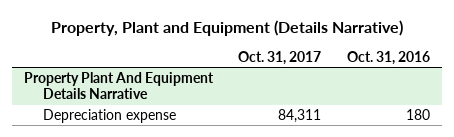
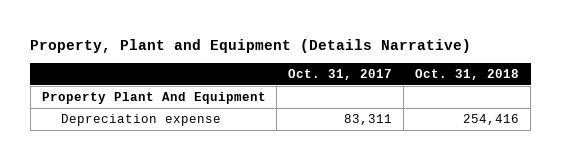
[346,50,430,65] Oct. 31, 2016 -> none
none -> [415,68,520,80] Oct. 31, 2018
[24,72,215,100] Property Plant And Equipment Details Narrative -> [41,92,266,105] Property Plant And Equipment
[278,109,322,124] 84,311 -> [344,114,393,126] 83,311

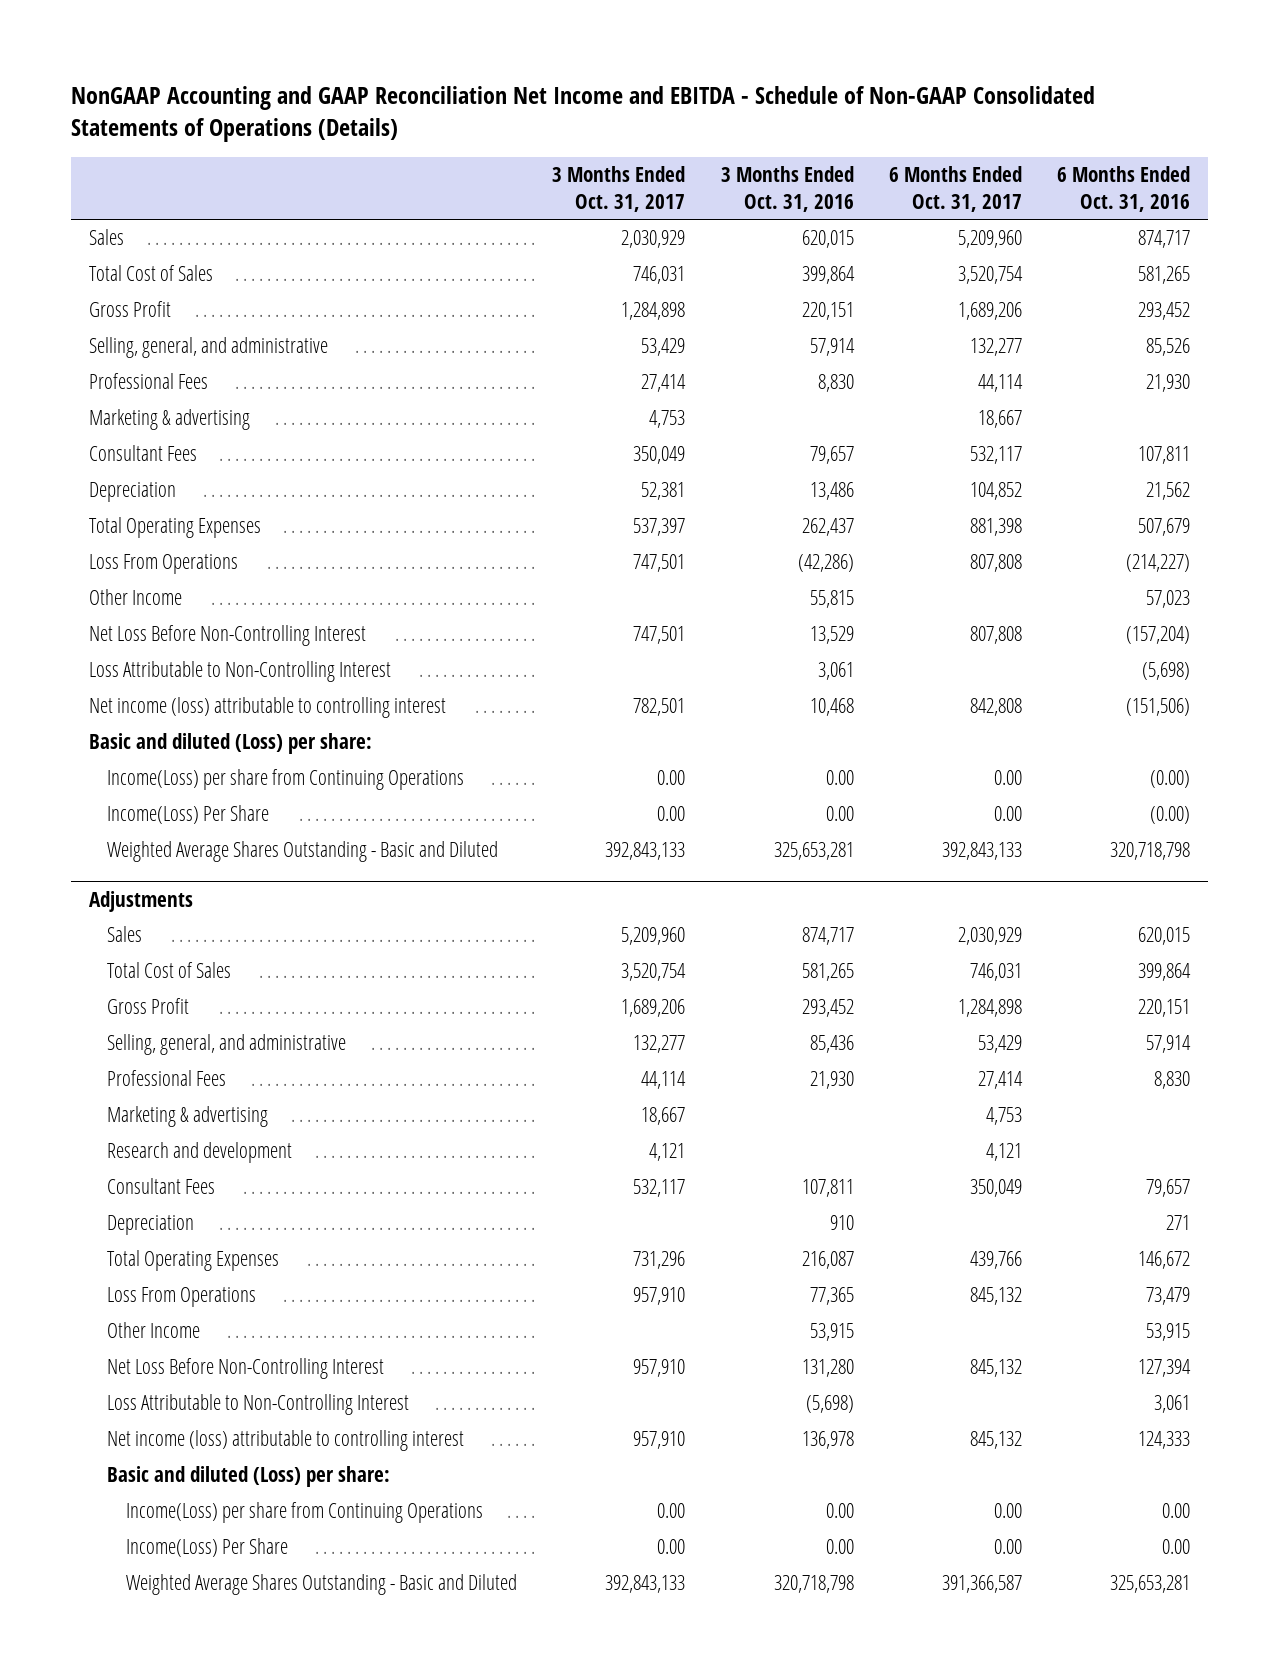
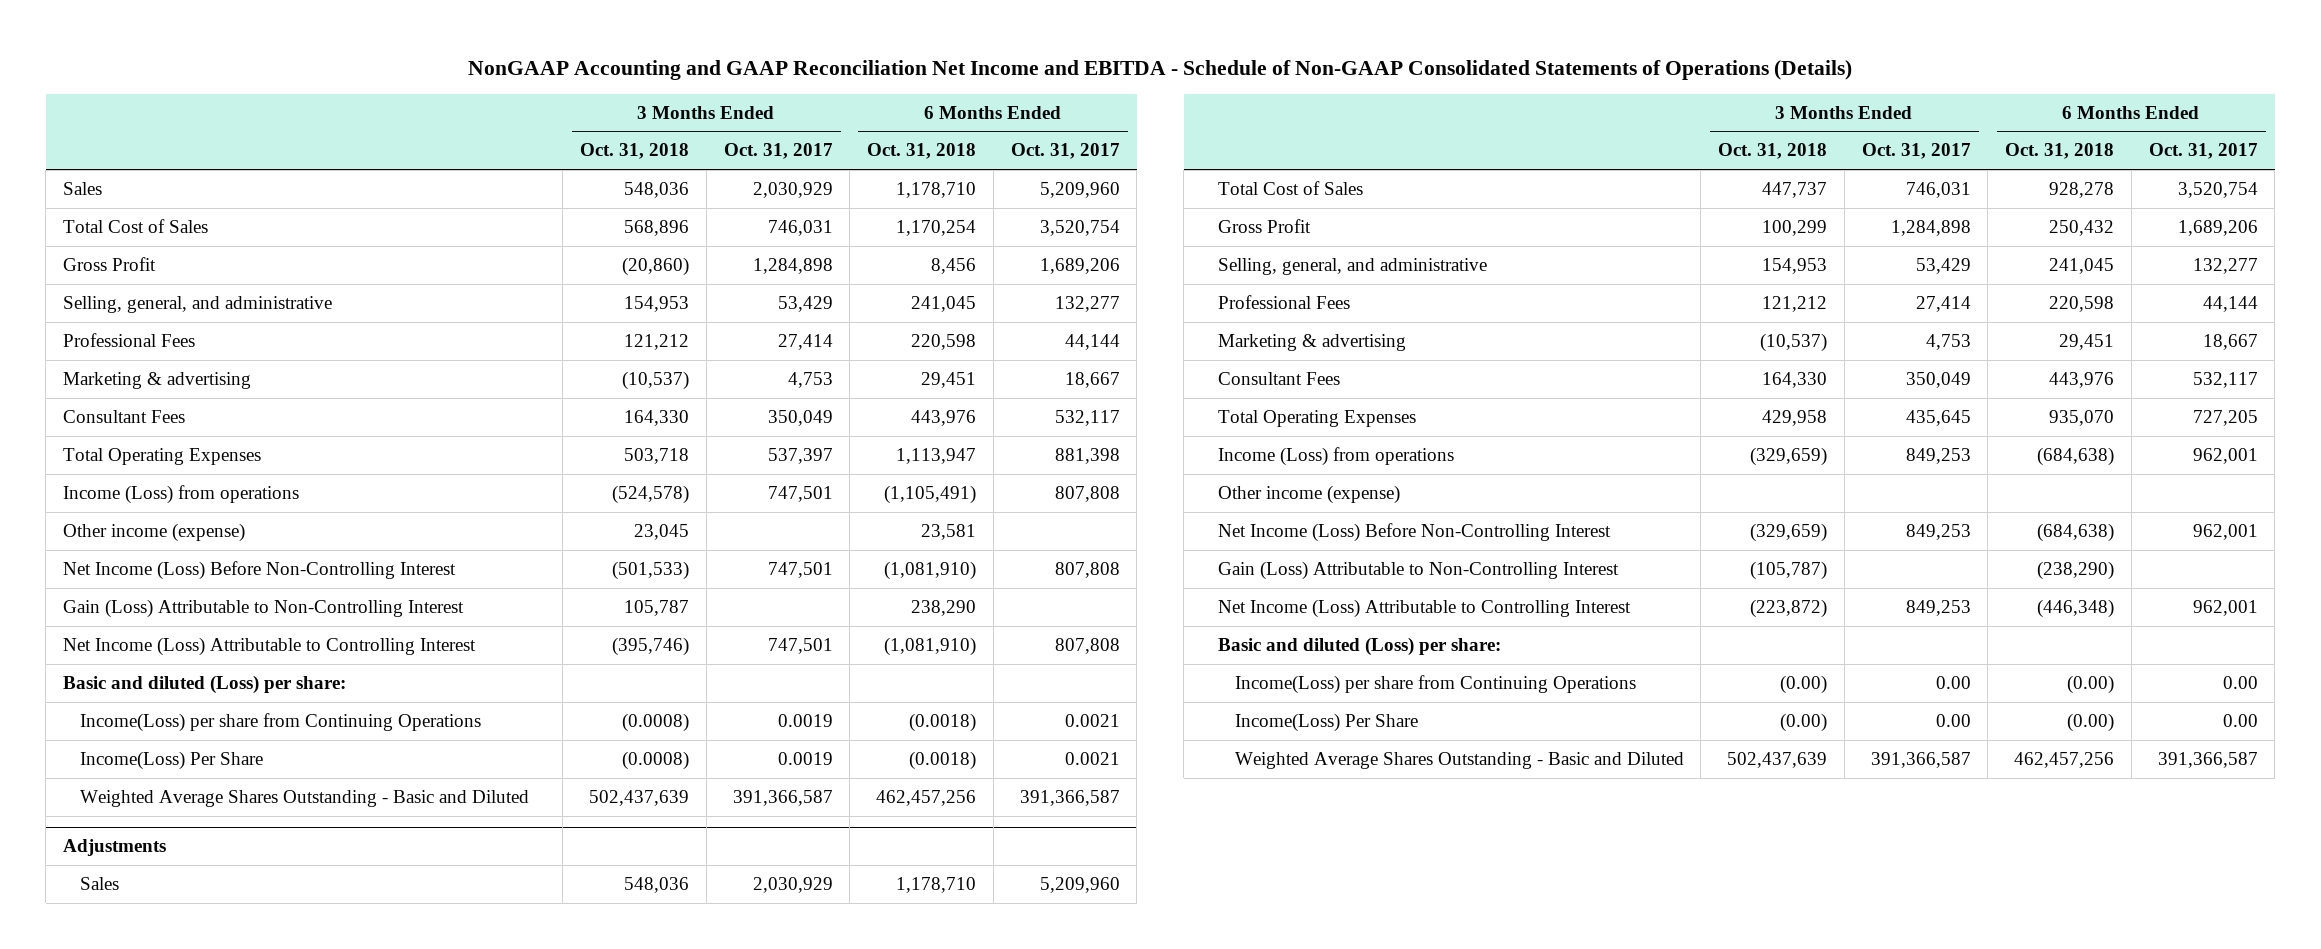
[720,166,854,212] 3 Months Ended Oct. 31, 2016 -> none
[1057,166,1191,212] 6 Months Ended Oct. 31, 2016 -> none
none -> [580,143,690,160] Oct. 31, 2018
none -> [867,143,977,160] Oct. 31, 2018
[977,374,1023,393] 44,114 -> [1064,333,1120,350] 44,144
[88,482,176,503] Depreciation -> none
[88,554,238,575] Loss From Operations -> [63,484,300,504] Income (Loss) from operations
[88,589,182,606] Other Income -> [63,522,246,542] Other income (expense)
[88,625,366,647] Net Loss Before Non-Controlling Interest -> [63,560,457,580] Net Income (Loss) Before Non-Controlling Interest
[88,661,391,683] Loss Attributable to Non-Controlling Interest -> [63,598,465,618] Gain (Loss) Attributable to Non-Controlling Interest
[88,697,446,719] Net income (loss) attributable to controlling interest -> [63,636,477,656] Net Income (Loss) Attributable to Controlling Interest
[633,698,686,717] 782,501 -> [767,637,833,654] 747,501
[969,698,1022,717] 842,808 -> [1054,637,1120,654] 807,808
[657,770,686,786] 0.00 -> [777,713,833,727] 0.0019
[993,770,1022,786] 0.00 -> [1064,713,1120,727] 0.0021
[657,806,686,822] 0.00 -> [777,751,833,765] 0.0019
[993,806,1022,822] 0.00 -> [1064,751,1120,765] 0.0021
[605,842,686,861] 392,843,133 -> [732,789,833,806] 391,366,587
[941,842,1022,861] 392,843,133 -> [1019,789,1120,806] 391,366,587
[107,1142,293,1164] Research and development -> none
[107,1215,195,1236] Depreciation -> none
[621,927,686,946] 5,209,960 -> [752,876,833,893] 2,030,929
[957,927,1022,946] 2,030,929 -> [1039,876,1120,893] 5,209,960
[621,963,687,982] 3,520,754 -> [1905,181,1971,198] 746,031
[969,963,1022,982] 746,031 -> [2177,181,2258,198] 3,520,754
[621,999,686,1018] 1,689,206 -> [1890,219,1971,236] 1,284,898
[957,999,1022,1018] 1,284,898 -> [2177,219,2258,236] 1,689,206
[633,1035,686,1054] 132,277 -> [1915,257,1971,274] 53,429
[977,1035,1022,1054] 53,429 -> [2192,257,2258,274] 132,277
[641,1071,687,1090] 44,114 -> [1915,295,1971,312] 27,414
[977,1071,1023,1090] 27,414 -> [2202,295,2258,312] 44,144
[641,1107,686,1126] 18,667 -> [1925,333,1971,350] 4,753
[985,1107,1022,1126] 4,753 -> [2202,333,2258,350] 18,667
[633,1179,686,1198] 532,117 -> [1905,371,1971,388] 350,049
[969,1179,1022,1198] 350,049 -> [2192,371,2258,388] 532,117
[633,1251,686,1270] 731,296 -> [1905,409,1971,426] 435,645
[969,1251,1022,1270] 439,766 -> [2192,409,2258,426] 727,205
[107,1287,257,1308] Loss From Operations -> [1217,446,1454,466] Income (Loss) from operations
[633,1287,686,1306] 957,910 -> [1905,447,1971,464] 849,253
[969,1287,1022,1306] 845,132 -> [2192,447,2258,464] 962,001
[107,1322,201,1339] Other Income -> [1217,484,1400,504] Other income (expense)
[107,1358,385,1380] Net Loss Before Non-Controlling Interest -> [1217,522,1611,542] Net Income (Loss) Before Non-Controlling Interest
[633,1359,686,1378] 957,910 -> [1905,523,1971,540] 849,253
[969,1359,1022,1378] 845,132 -> [2192,523,2258,540] 962,001
[107,1394,410,1416] Loss Attributable to Non-Controlling Interest -> [1217,560,1619,580] Gain (Loss) Attributable to Non-Controlling Interest
[107,1430,465,1452] Net income (loss) attributable to controlling interest -> [1217,598,1631,618] Net Income (Loss) Attributable to Controlling Interest
[633,1431,686,1450] 957,910 -> [1905,599,1971,616] 849,253
[969,1431,1022,1450] 845,132 -> [2192,599,2258,616] 962,001
[605,1575,686,1594] 392,843,133 -> [1870,751,1971,768] 391,366,587

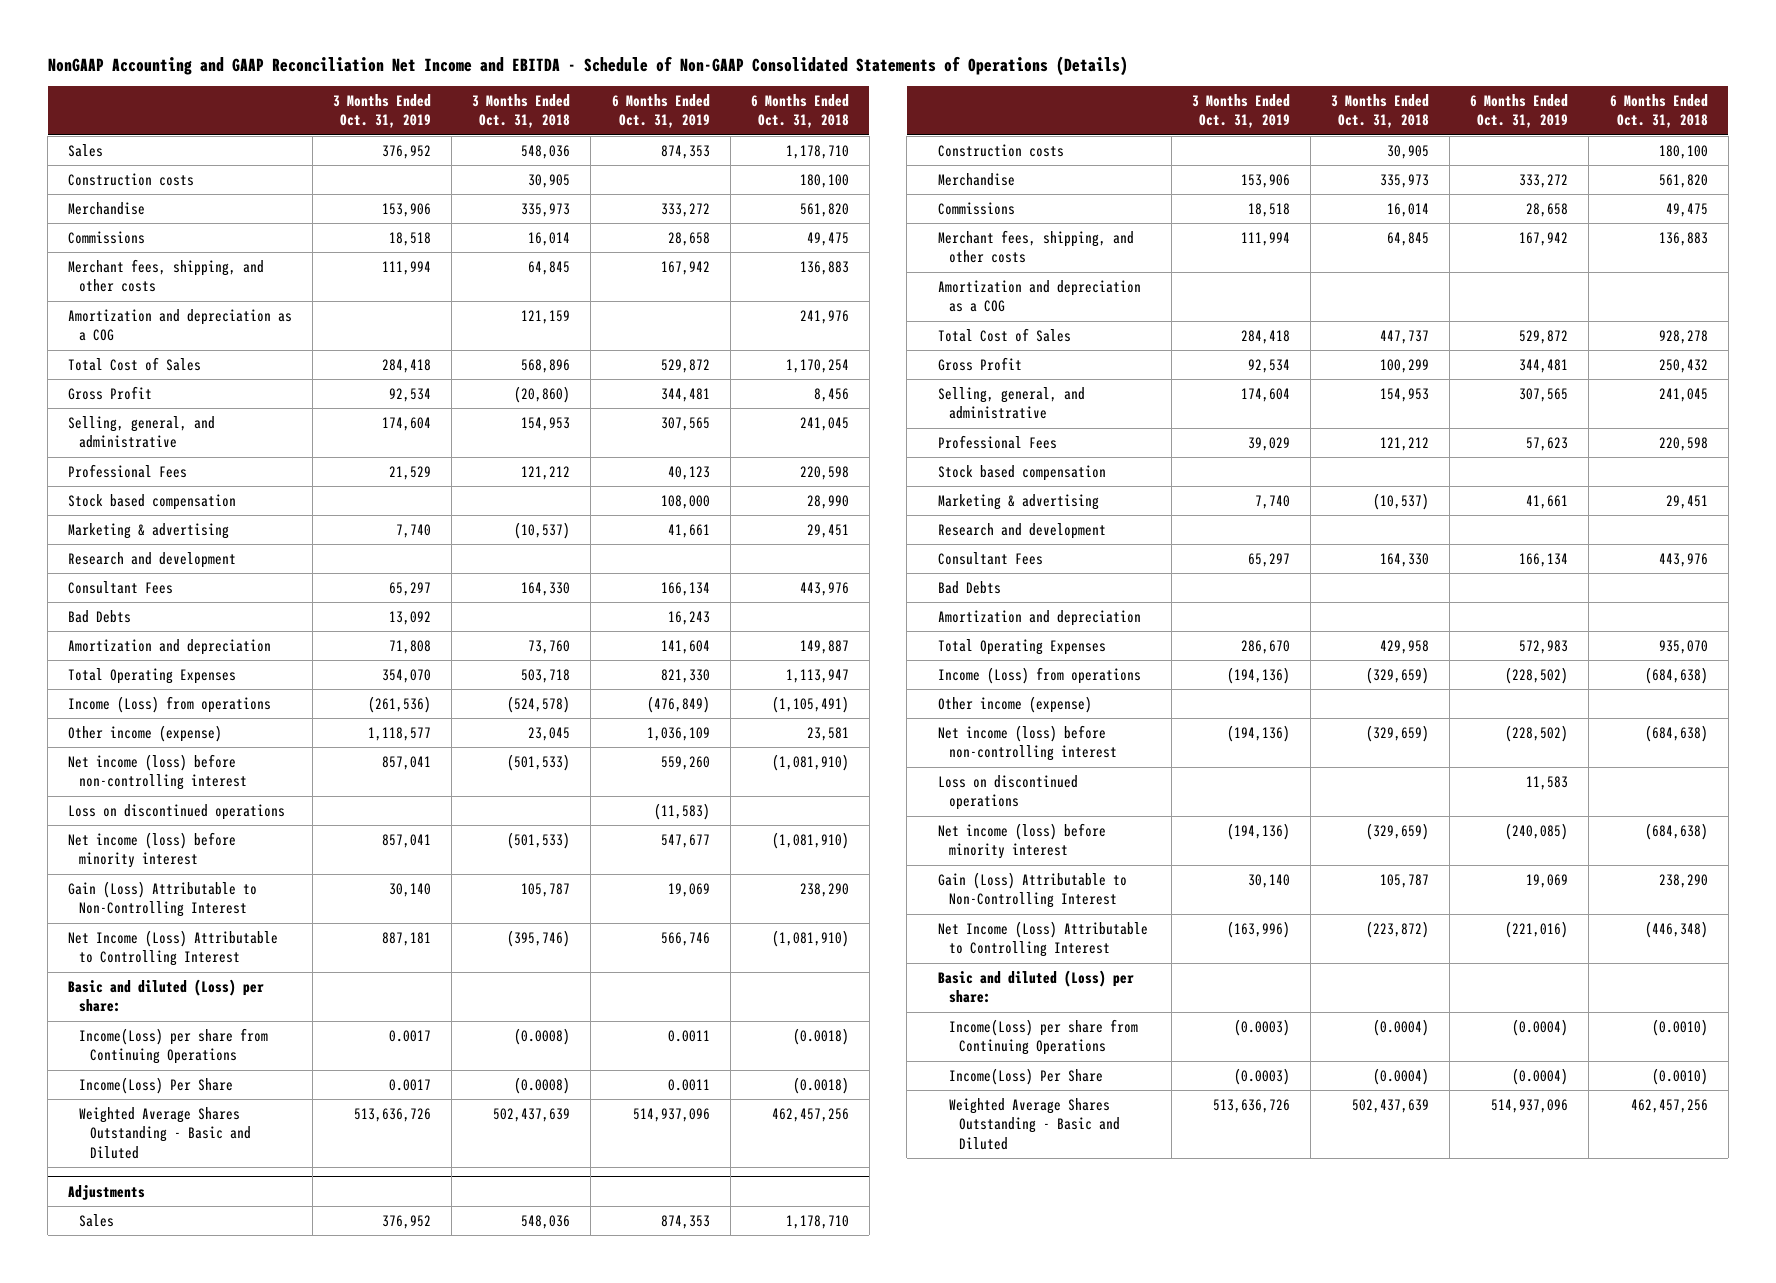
[723,143,833,160] Oct. 31, 2017 -> none
[1010,143,1120,160] Oct. 31, 2017 -> none
none -> [333,94,432,129] 3 Months Ended Oct. 31, 2019
none -> [611,94,710,129] 6 Months Ended Oct. 31, 2019
none -> [68,172,195,186] Construction costs
none -> [68,201,146,215] Merchandise
none -> [68,230,146,244] Commissions
none -> [68,258,265,293] Merchant fees, shipping, and other costs
none -> [68,308,293,342] Amortization and depreciation as a COG
none -> [68,493,237,510] Stock based compensation
none -> [68,551,237,568] Research and development
none -> [68,609,132,623] Bad Debts
none -> [68,638,272,655] Amortization and depreciation
none -> [68,753,247,791] Net income (loss) before non-controlling interest
none -> [68,803,286,820] Loss on discontinued operations
[63,560,457,580] Net Income (Loss) Before Non-Controlling Interest -> [68,831,237,869] Net income (loss) before minority interest
none -> [937,143,1064,157] Construction costs
none -> [937,172,1015,186] Merchandise
none -> [937,201,1015,215] Commissions
none -> [937,229,1134,264] Merchant fees, shipping, and other costs
none -> [937,279,1141,313] Amortization and depreciation as a COG
none -> [937,464,1106,481] Stock based compensation
none -> [937,522,1106,539] Research and development
none -> [937,580,1001,594] Bad Debts
none -> [937,609,1141,626] Amortization and depreciation
none -> [937,724,1117,762] Net income (loss) before non-controlling interest
none -> [937,774,1078,811] Loss on discontinued operations
[1217,522,1611,542] Net Income (Loss) Before Non-Controlling Interest -> [937,822,1106,860] Net income (loss) before minority interest
[1750,560,1828,580] (105,787) -> [1380,873,1430,888] 105,787
[2037,560,2115,580] (238,290) -> [1658,873,1708,888] 238,290
[1780,674,1828,694] (0.00) -> [1373,1018,1430,1036] (0.0004)
[2067,674,2115,694] (0.00) -> [1651,1018,1708,1036] (0.0010)
[1780,712,1828,732] (0.00) -> [1373,1067,1430,1085] (0.0004)
[2067,712,2115,732] (0.00) -> [1651,1067,1708,1085] (0.0010)

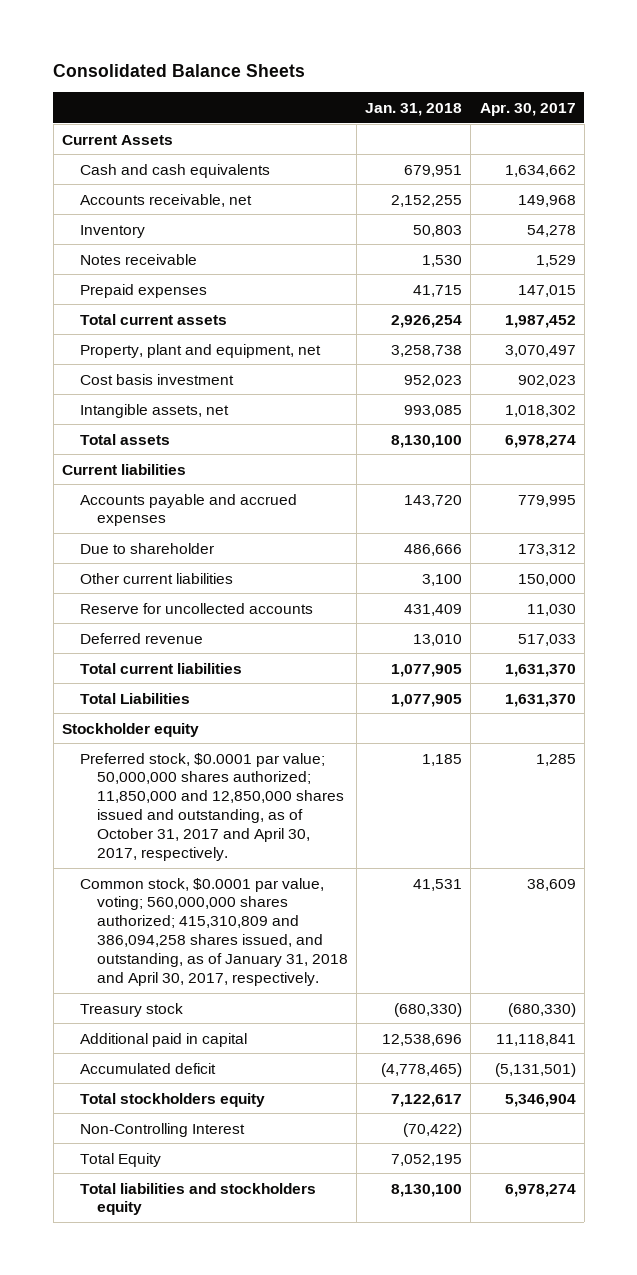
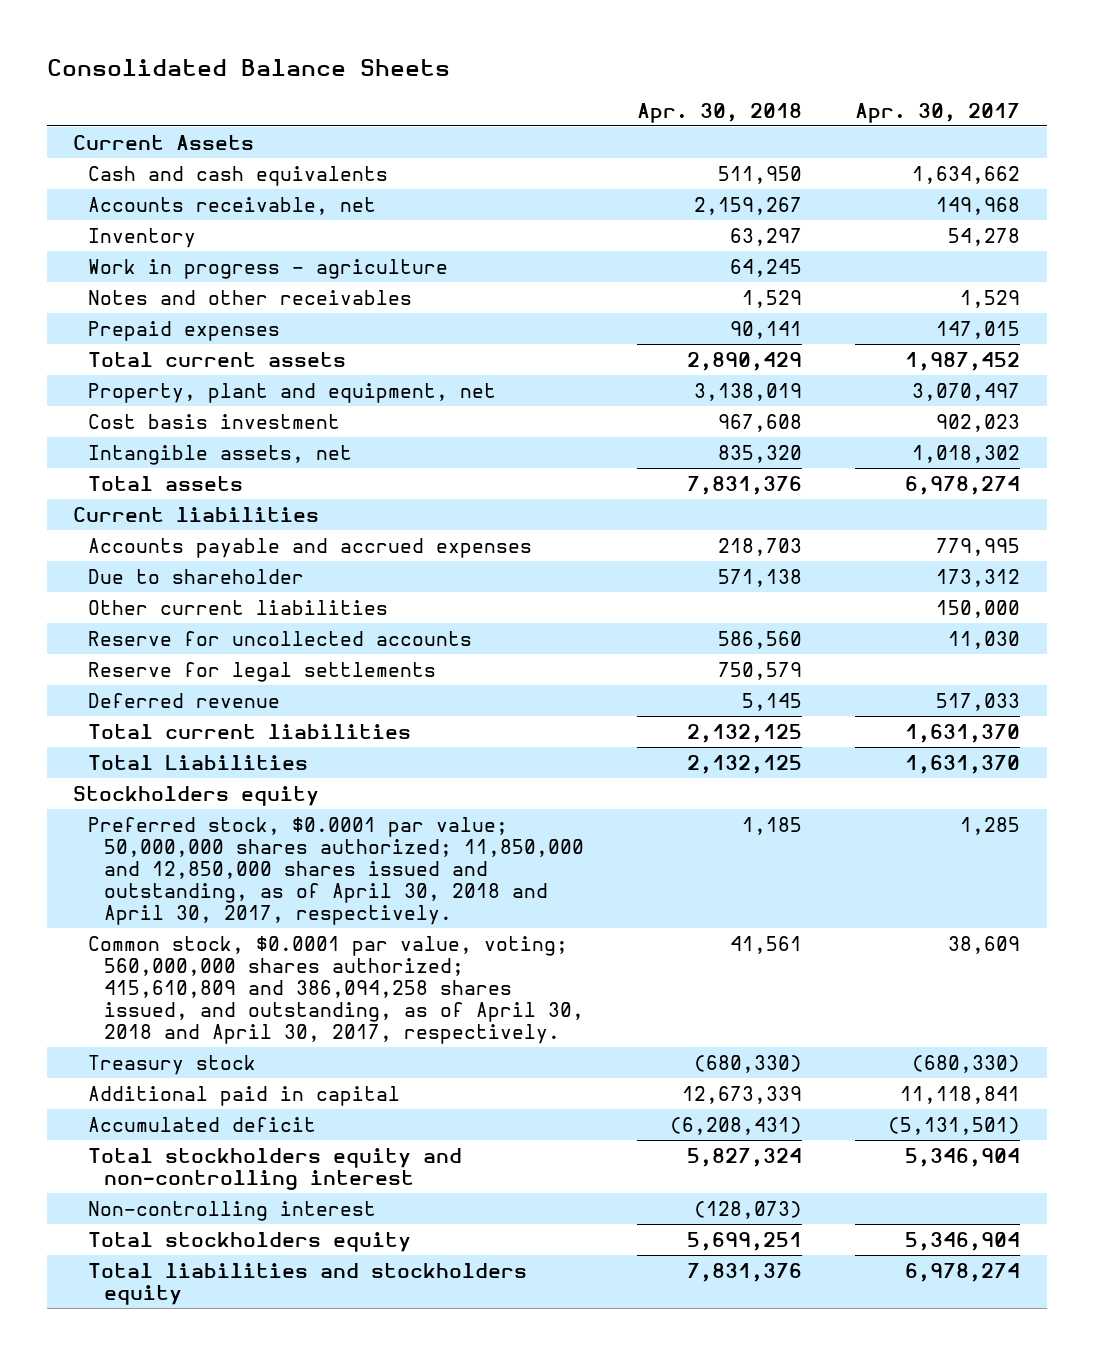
[365,102,463,116] Jan. 31, 2018 -> none
none -> [636,102,802,123] Apr. 30, 2018
none -> [88,258,449,279] Work in progress - agriculture
[79,253,197,265] Notes receivable -> [88,289,413,305] Notes and other receivables
none -> [88,661,437,682] Reserve for legal settlements
[61,722,199,737] Stockholder equity -> [73,785,320,806] Stockholders equity
[79,752,345,862] Preferred stock, $0.0001 par value; 50,000,000 shares authorized; 11,850,000 and 12,850,000 shares issued and outstanding, as of October 31, 2017 and April 30, 2017, respectively. -> [88,816,584,925] Preferred stock, $0.0001 par value; 50,000,000 shares authorized; 11,850,000 and 12,850,000 shares issued and outstanding, as of April 30, 2018 and April 30, 2017, respectively.
[79,877,349,987] Common stock, $0.0001 par value, voting; 560,000,000 shares authorized; 415,310,809 and 386,094,258 shares issued, and outstanding, as of January 31, 2018 and April 30, 2017, respectively. -> [88,935,584,1044] Common stock, $0.0001 par value, voting; 560,000,000 shares authorized; 415,610,809 and 386,094,258 shares issued, and outstanding, as of April 30, 2018 and April 30, 2017, respectively.
none -> [88,1147,463,1190] Total stockholders equity and non-controlling interest
none -> [88,1200,377,1221] Non-controlling interest
[79,1122,245,1137] Non-Controlling Interest -> none
[79,1152,161,1167] Total Equity -> none

